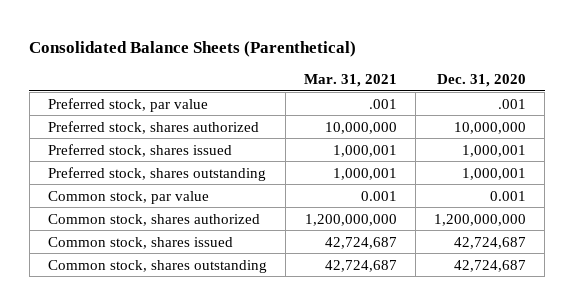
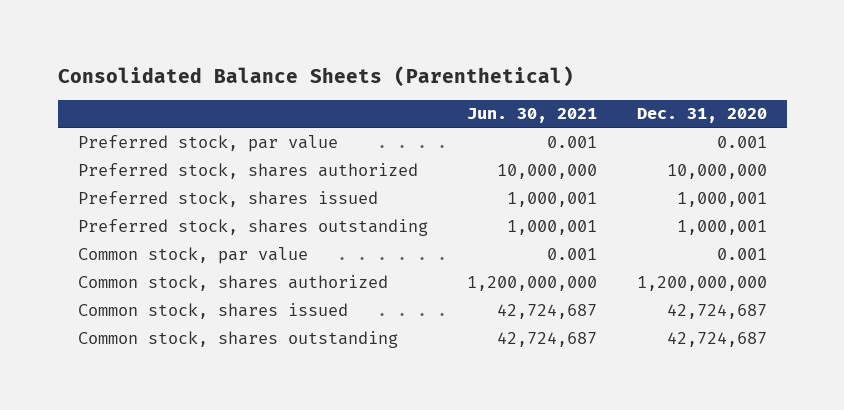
[303,73,397,87] Mar. 31, 2021 -> none
none -> [467,108,598,124] Jun. 30, 2021
[498,98,527,109] .001 -> [716,135,767,148] 0.001

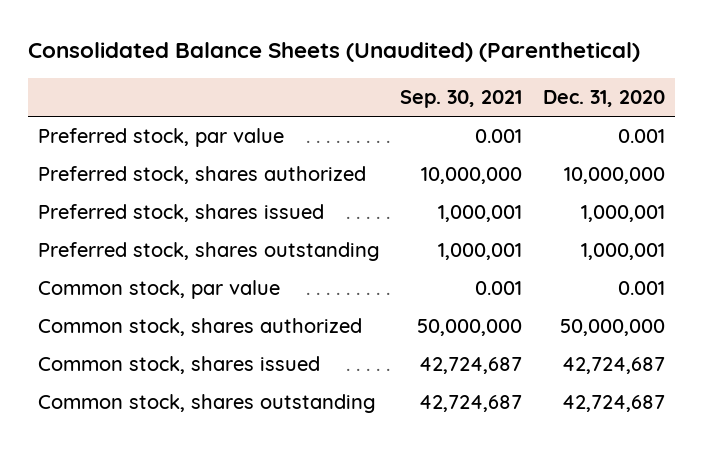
[57,66,574,88] Consolidated Balance Sheets (Parenthetical) -> [27,42,640,63] Consolidated Balance Sheets (Unaudited) (Parenthetical)
[467,108,598,124] Jun. 30, 2021 -> none
none -> [400,90,523,109] Sep. 30, 2021
[636,275,767,291] 1,200,000,000 -> [559,319,665,337] 50,000,000

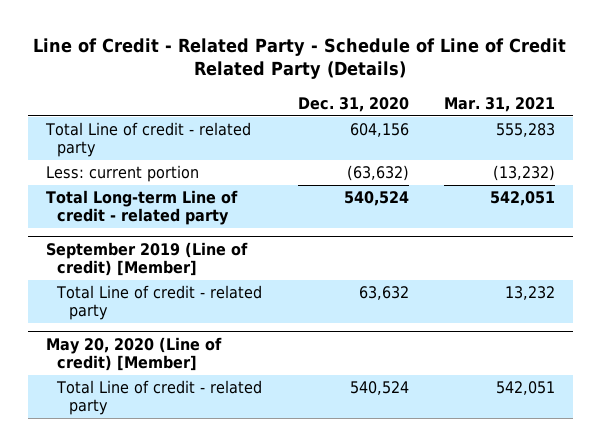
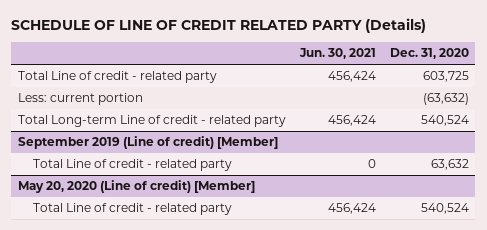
[33,37,567,80] Line of Credit - Related Party - Schedule of Line of Credit Related Party (Details) -> [11,17,427,33] SCHEDULE OF LINE OF CREDIT RELATED PARTY (Details)
[444,96,556,112] Mar. 31, 2021 -> none
none -> [298,48,376,60] Jun. 30, 2021
[349,123,409,138] 604,156 -> [422,71,469,83] 603,725

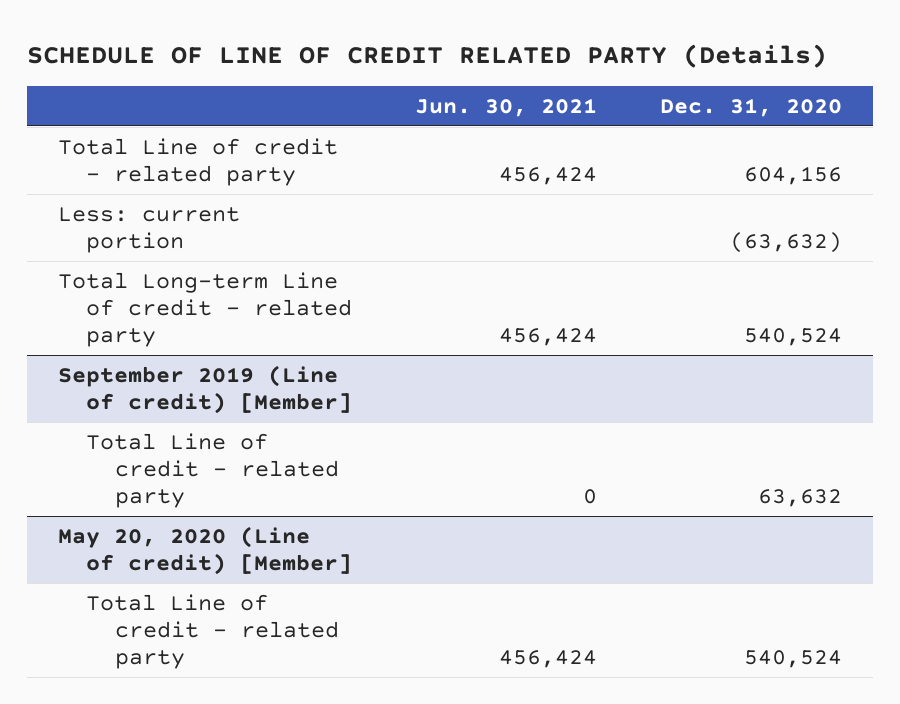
[422,71,469,83] 603,725 -> [743,165,842,185] 604,156

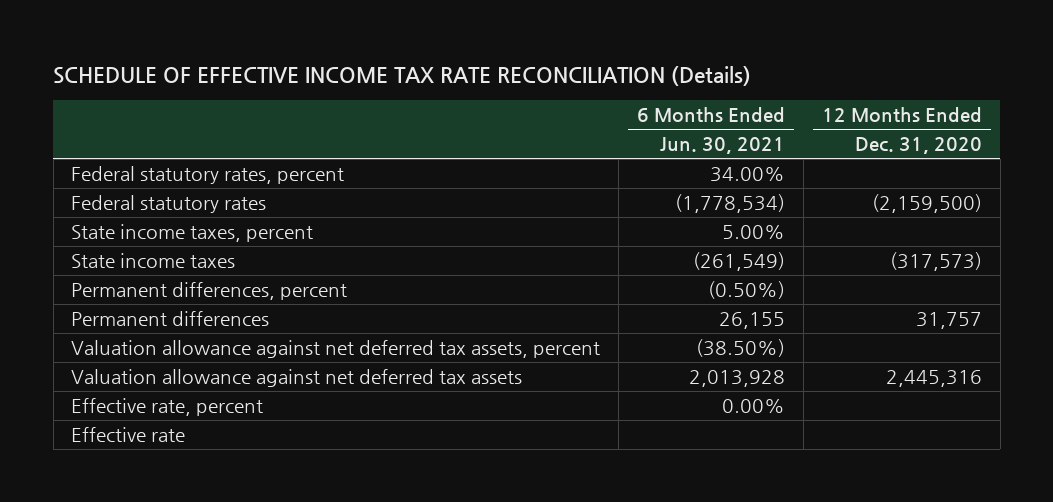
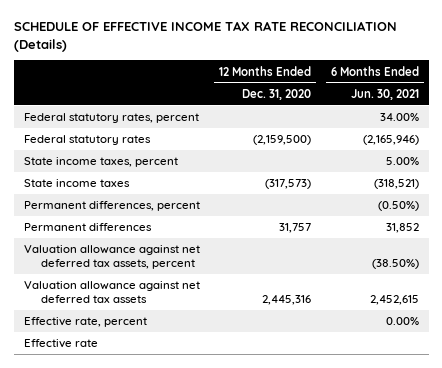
[675,193,786,213] (1,778,534) -> [362,135,419,146] (2,165,946)
[693,251,786,271] (261,549) -> [373,179,419,190] (318,521)
[719,311,786,329] 26,155 -> [385,223,419,234] 31,852
[689,369,786,387] 2,013,928 -> [369,294,419,305] 2,452,615

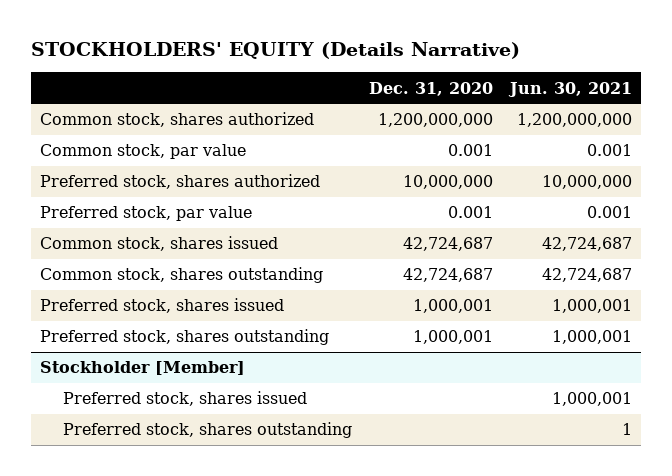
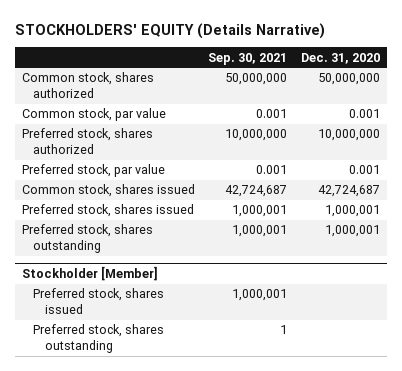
[508,81,633,97] Jun. 30, 2021 -> none
none -> [208,52,288,65] Sep. 30, 2021
[378,113,494,128] 1,200,000,000 -> [317,73,380,86] 50,000,000
[39,267,323,284] Common stock, shares outstanding -> none

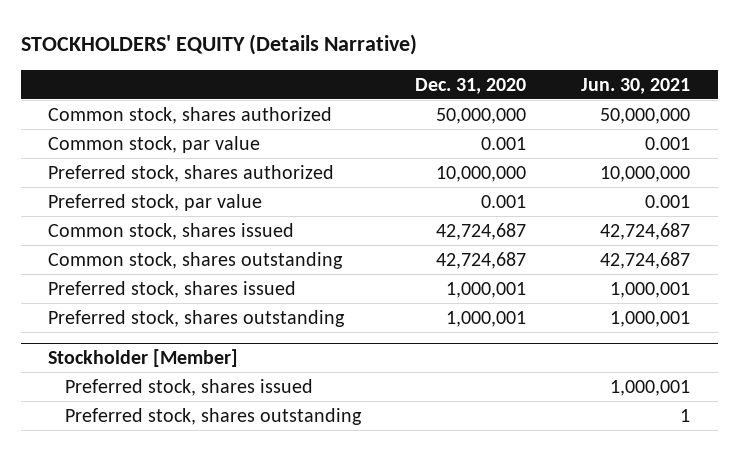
[208,52,288,65] Sep. 30, 2021 -> none
none -> [581,77,691,94] Jun. 30, 2021
none -> [48,251,344,269] Common stock, shares outstanding

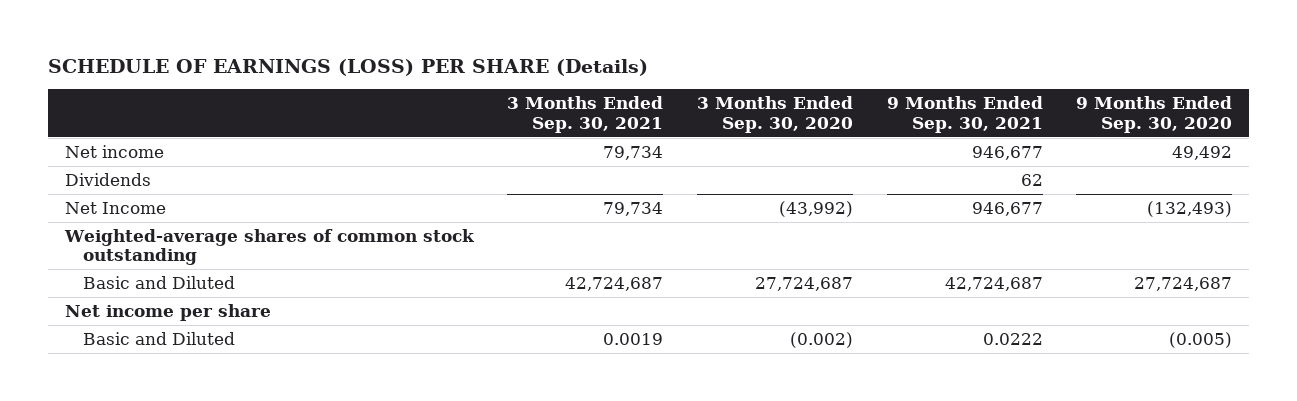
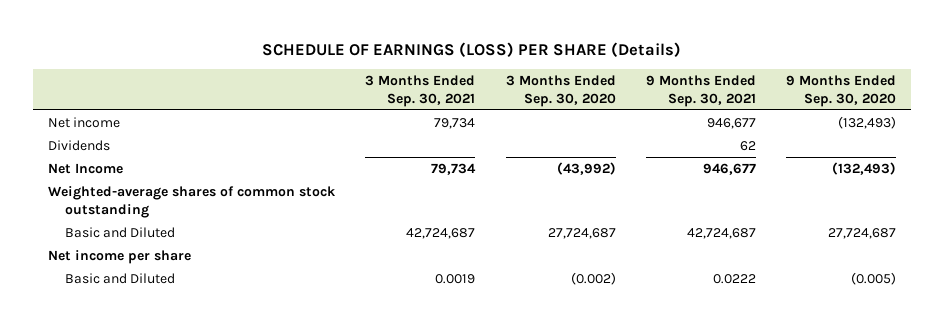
[1172,145,1233,160] 49,492 -> [838,115,897,129] (132,493)

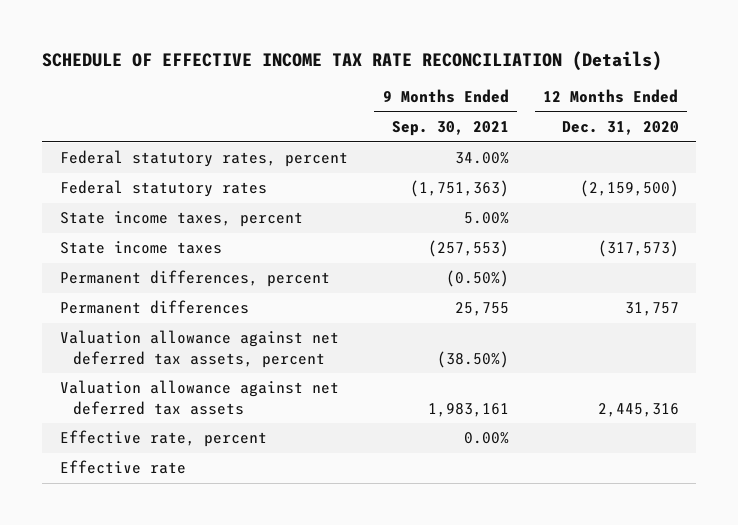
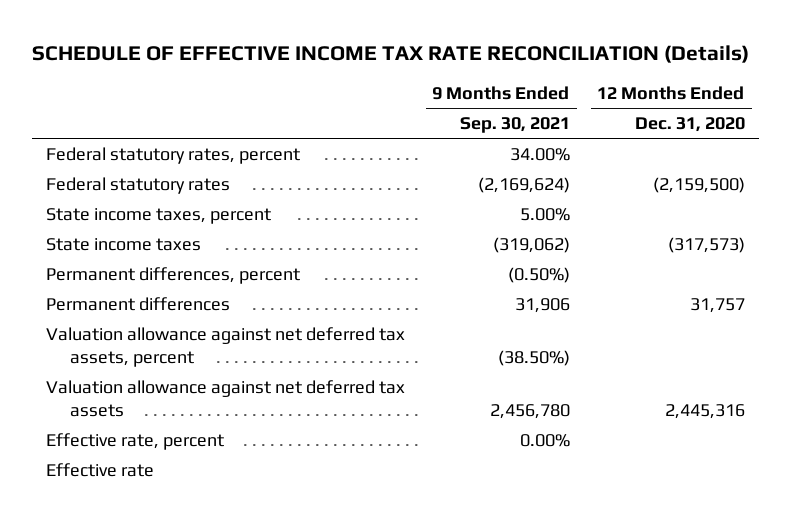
[409,180,509,198] (1,751,363) -> [477,176,570,193] (2,169,624)
[427,240,509,258] (257,553) -> [492,236,570,253] (319,062)
[454,302,509,317] 25,755 -> [514,297,570,313] 31,906
[427,402,509,417] 1,983,161 -> [489,403,570,419] 2,456,780

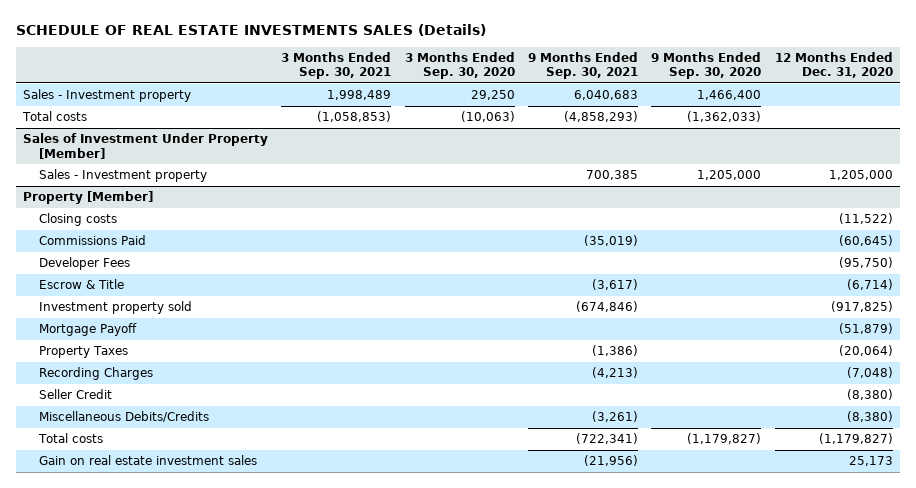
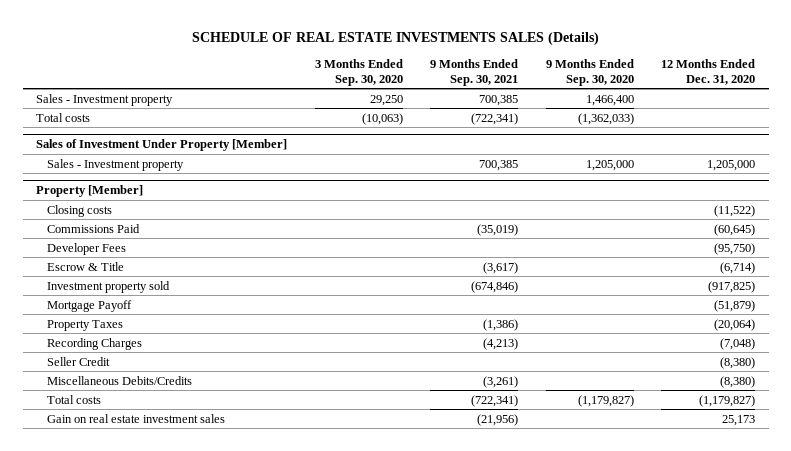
[281,52,392,80] 3 Months Ended Sep. 30, 2021 -> none
[574,90,639,101] 6,040,683 -> [479,94,519,106] 700,385
[564,111,639,123] (4,858,293) -> [471,112,519,125] (722,341)

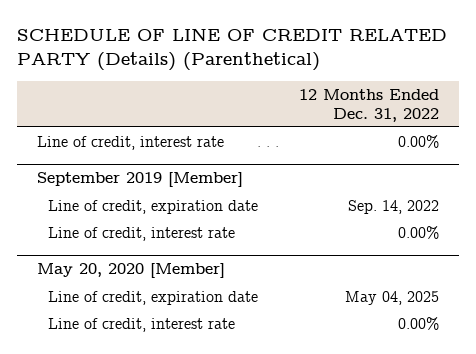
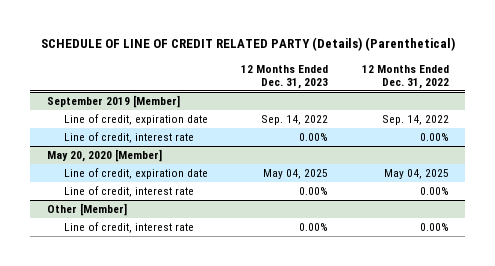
none -> [241,64,329,89] 12 Months Ended Dec. 31, 2023
[37,135,225,150] Line of credit, interest rate -> none
none -> [46,202,127,216] Other [Member]
none -> [63,221,194,233] Line of credit, interest rate

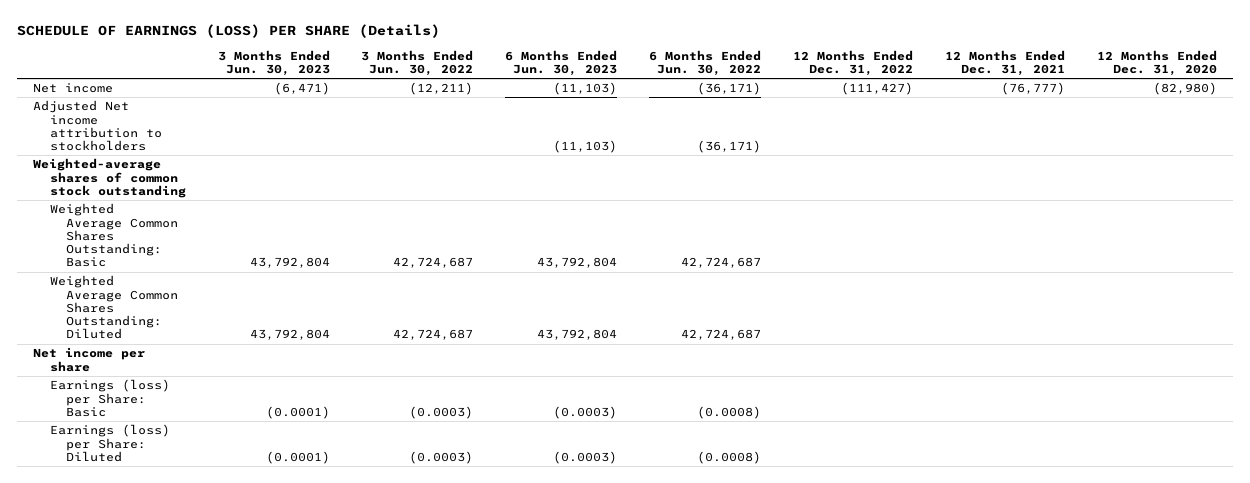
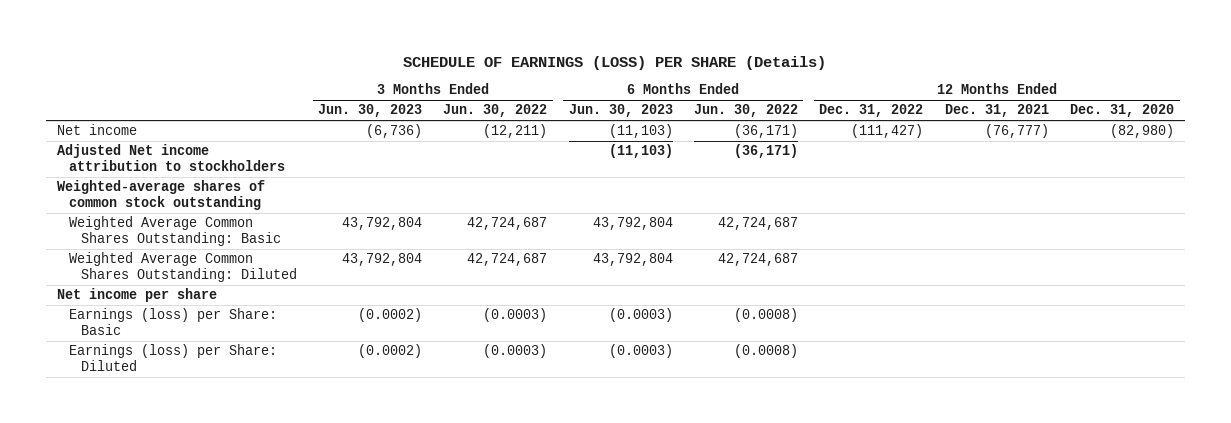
[273,82,330,96] (6,471) -> [366,124,423,139] (6,736)
[265,405,330,419] (0.0001) -> [358,308,423,323] (0.0002)
[265,450,330,464] (0.0001) -> [358,344,423,359] (0.0002)

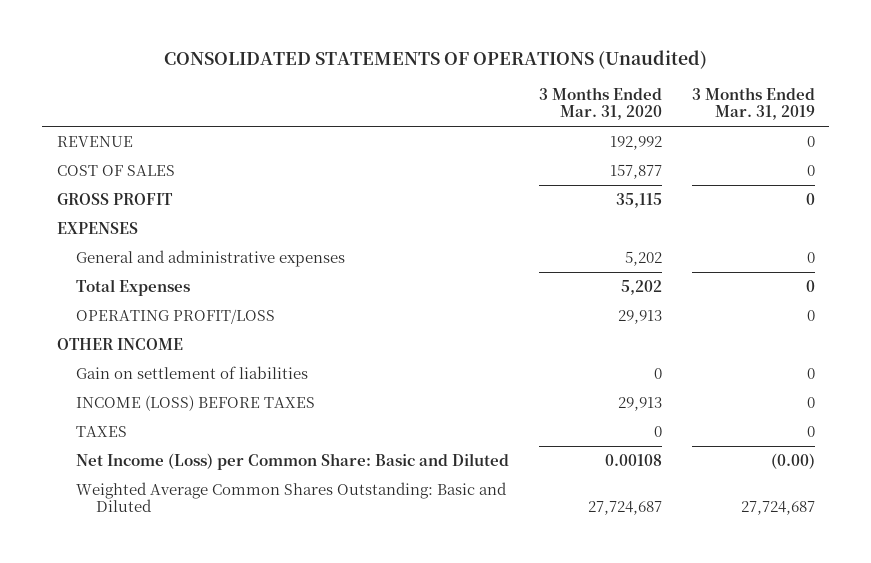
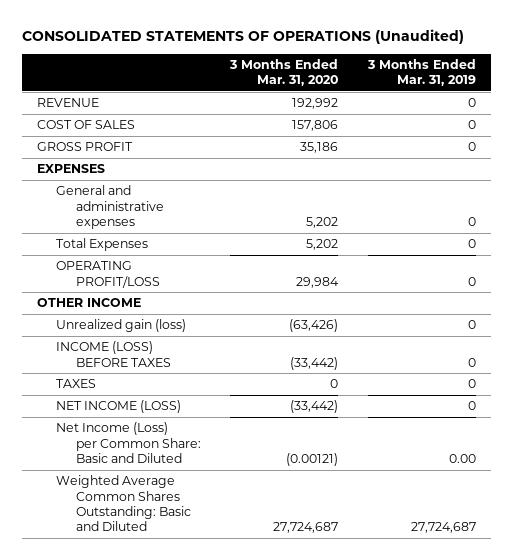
[609,163,662,179] 157,877 -> [292,120,339,132] 157,806
[615,192,662,208] 35,115 -> [300,142,339,154] 35,186
[617,309,662,324] 29,913 -> [296,276,340,288] 29,984
[76,365,309,379] Gain on settlement of liabilities -> none
none -> [56,319,187,333] Unrealized gain (loss)
[617,396,662,411] 29,913 -> [290,356,339,370] (33,442)
none -> [56,400,182,414] NET INCOME (LOSS)
[604,453,662,466] 0.00108 -> [286,452,339,466] (0.00121)
[770,452,815,469] (0.00) -> [448,453,476,463] 0.00

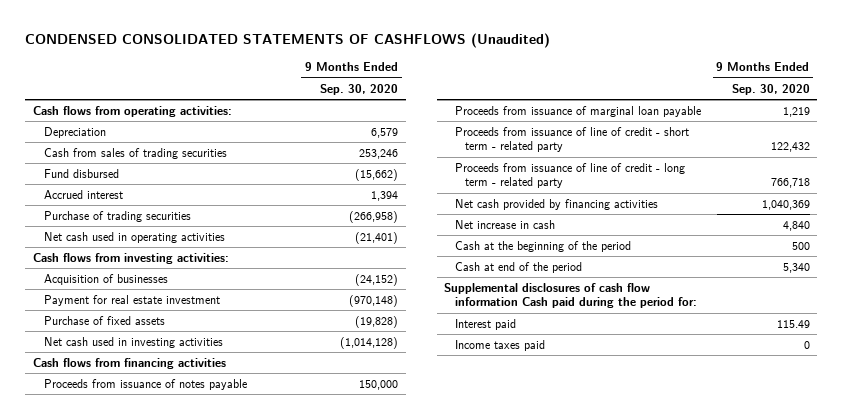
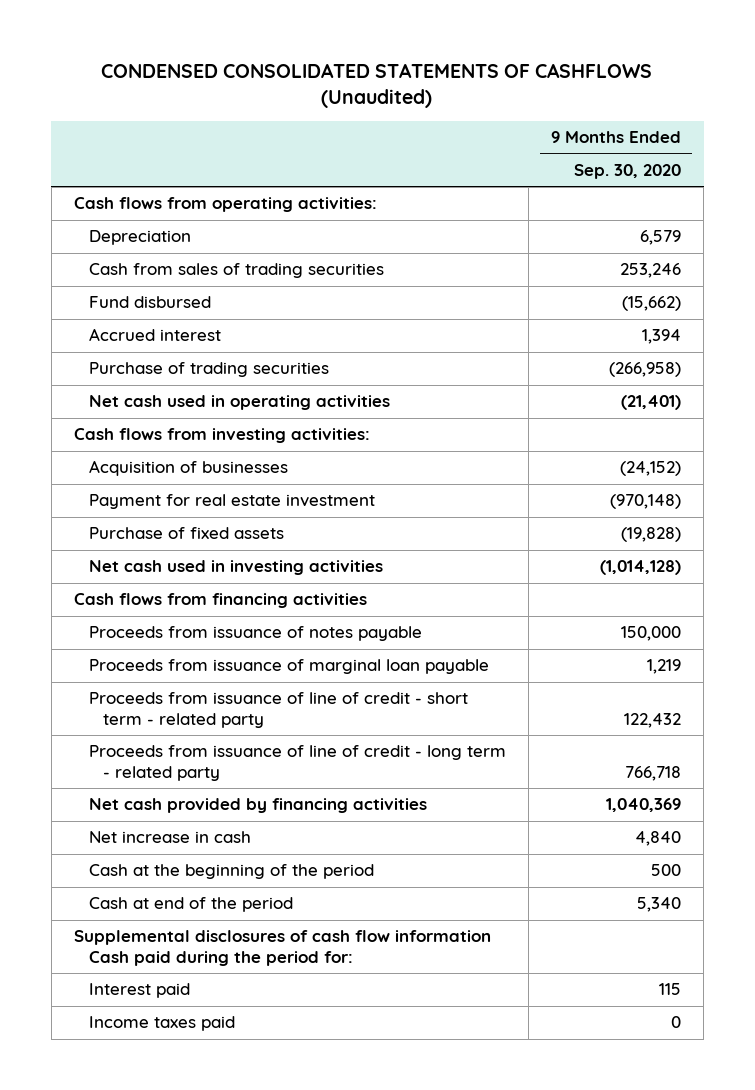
[776,319,810,328] 115.49 -> [658,983,681,996] 115

